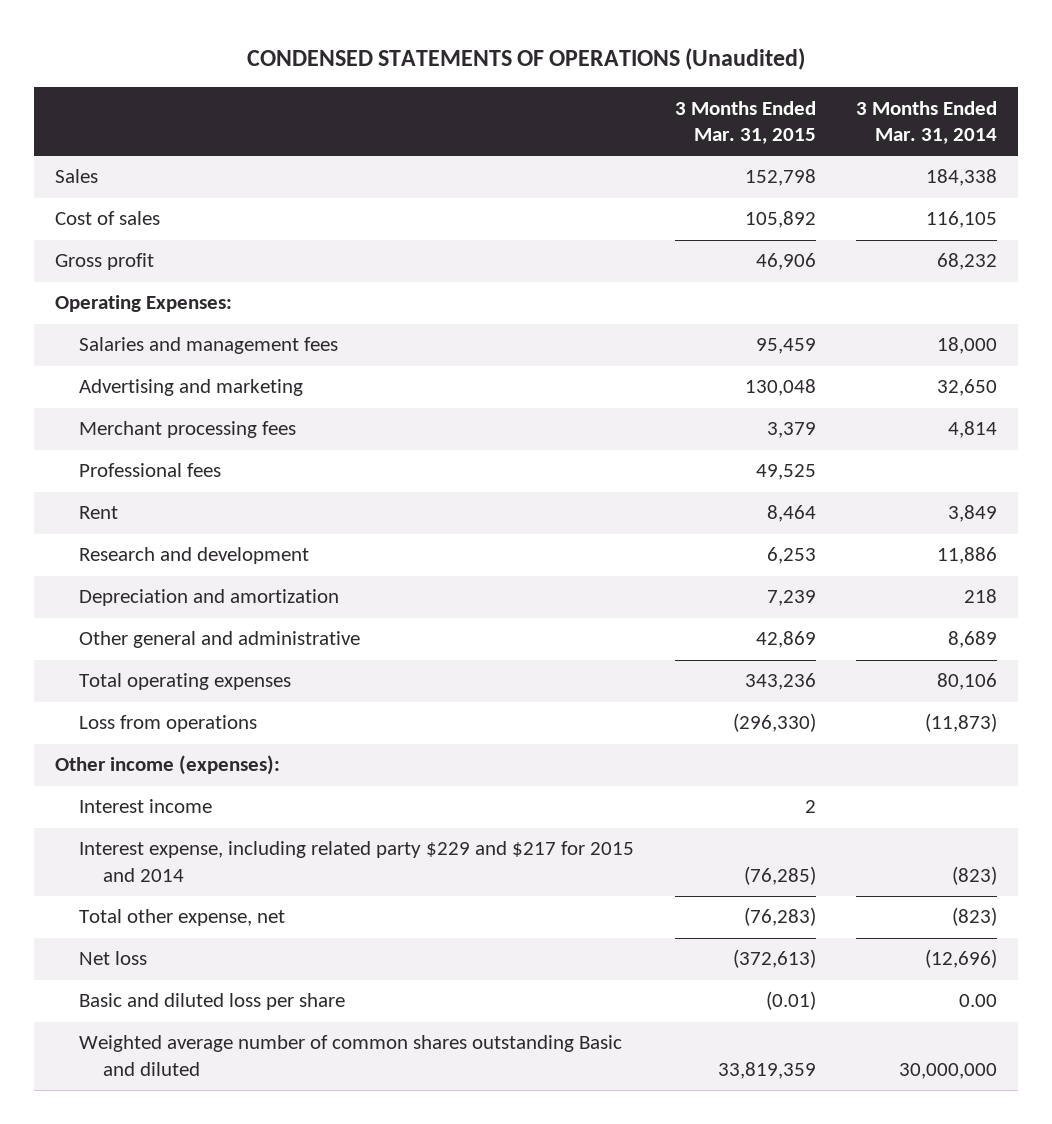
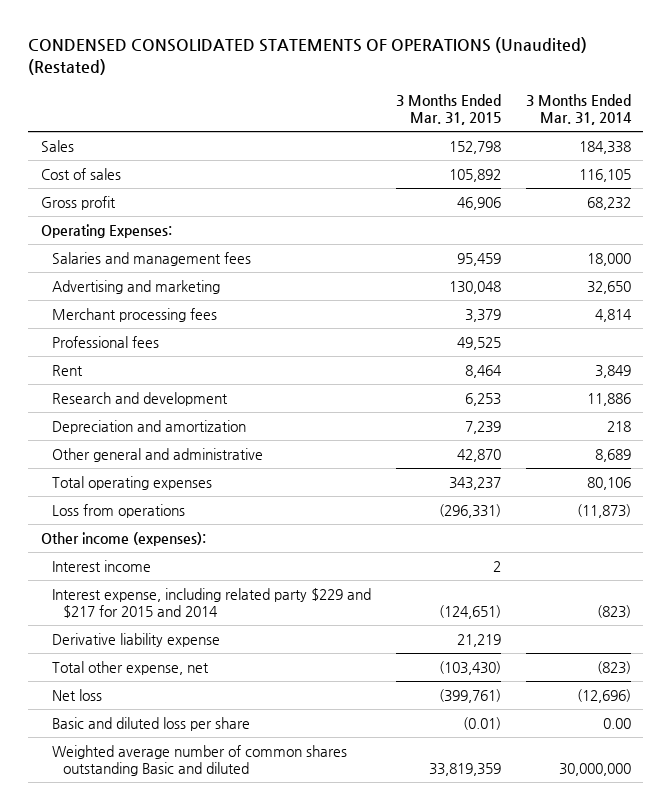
[247,48,806,71] CONDENSED STATEMENTS OF OPERATIONS (Unaudited) -> [28,37,588,75] CONDENSED CONSOLIDATED STATEMENTS OF OPERATIONS (Unaudited) (Restated)
[755,631,816,649] 42,869 -> [456,448,501,462] 42,870
[744,673,816,691] 343,236 -> [448,476,501,490] 343,237
[732,713,816,733] (296,330) -> [438,503,501,518] (296,331)
[743,866,816,886] (76,285) -> [438,605,501,620] (124,651)
none -> [51,632,220,647] Derivative liability expense
[743,907,816,927] (76,283) -> [438,660,501,675] (103,430)
[732,949,816,969] (372,613) -> [438,688,501,703] (399,761)

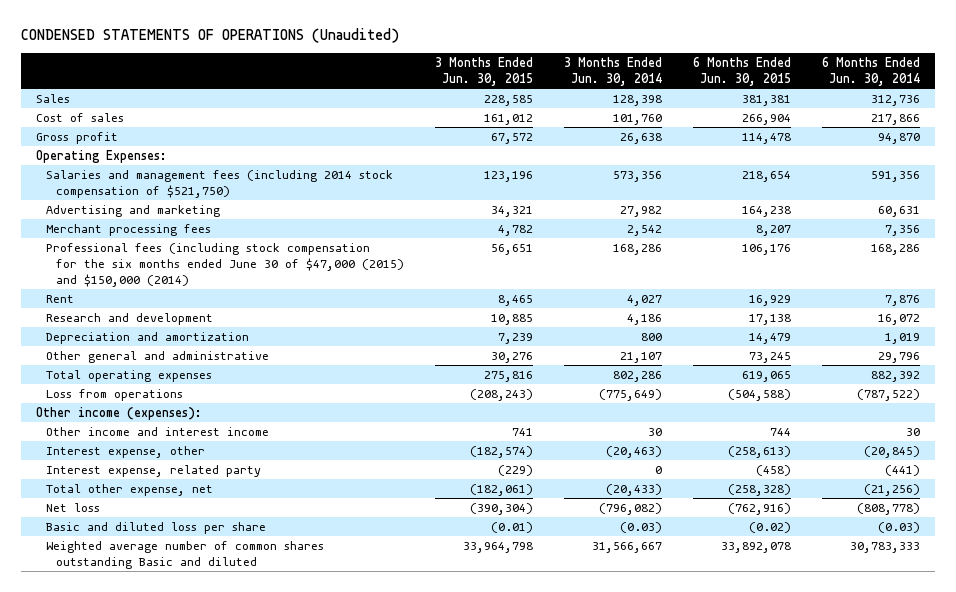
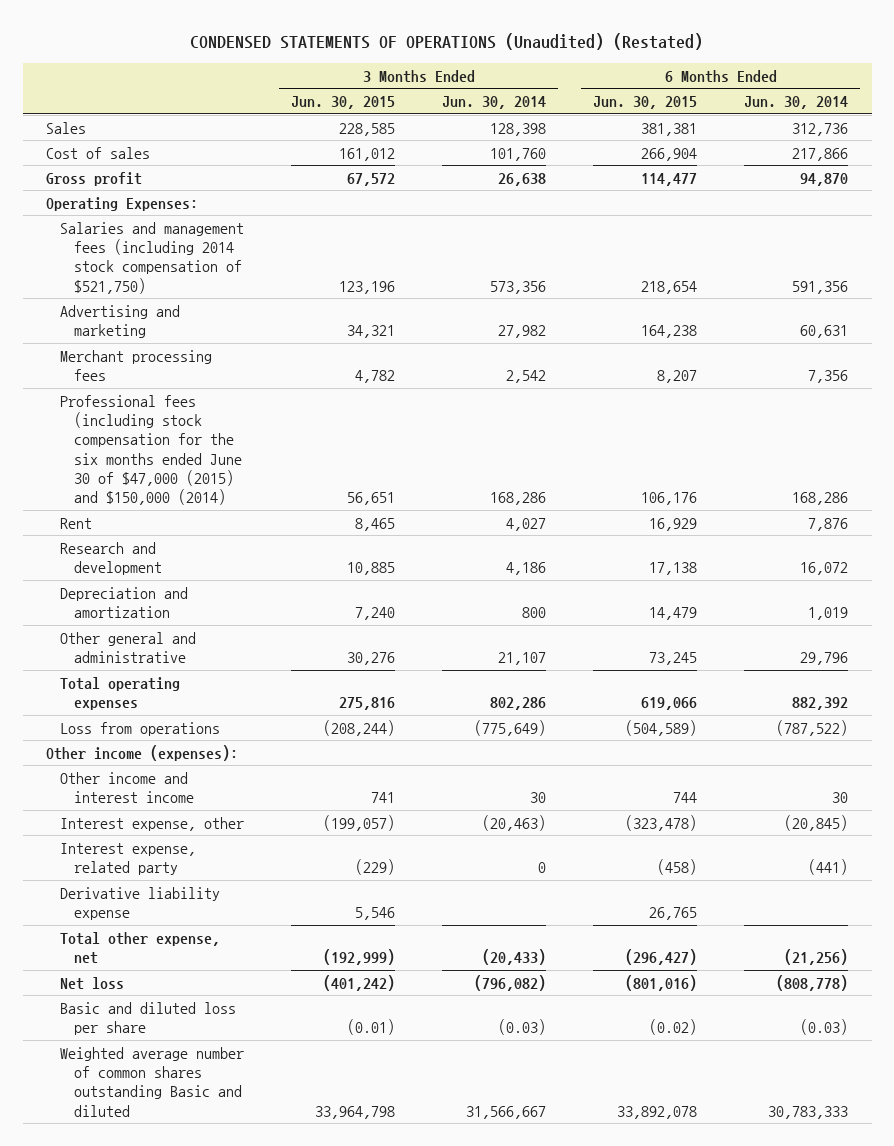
[20,28,399,44] CONDENSED STATEMENTS OF OPERATIONS (Unaudited) -> [190,33,704,51] CONDENSED STATEMENTS OF OPERATIONS (Unaudited) (Restated)
[741,132,791,144] 114,478 -> [641,172,698,186] 114,477
[497,332,533,344] 7,239 -> [354,607,395,621] 7,240
[741,370,791,382] 619,065 -> [641,697,698,711] 619,066
[469,388,533,401] (208,243) -> [322,719,395,736] (208,244)
[727,388,791,401] (504,588) -> [625,719,698,736] (504,589)
[469,445,533,458] (182,574) -> [322,814,395,831] (199,057)
[727,445,791,458] (258,613) -> [625,814,698,831] (323,478)
none -> [59,886,220,921] Derivative liability expense
[469,483,533,496] (182,061) -> [322,949,395,966] (192,999)
[727,483,791,496] (258,328) -> [625,949,698,966] (296,427)
[469,502,533,515] (390,304) -> [322,974,395,991] (401,242)
[727,502,791,515] (762,916) -> [625,974,698,991] (801,016)

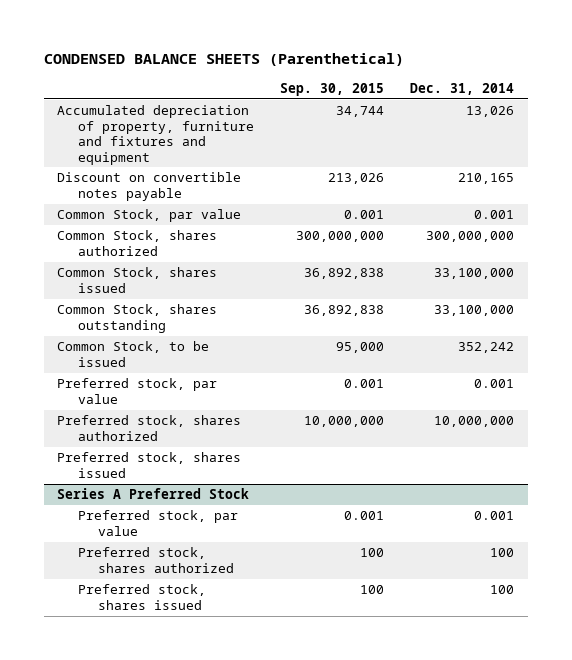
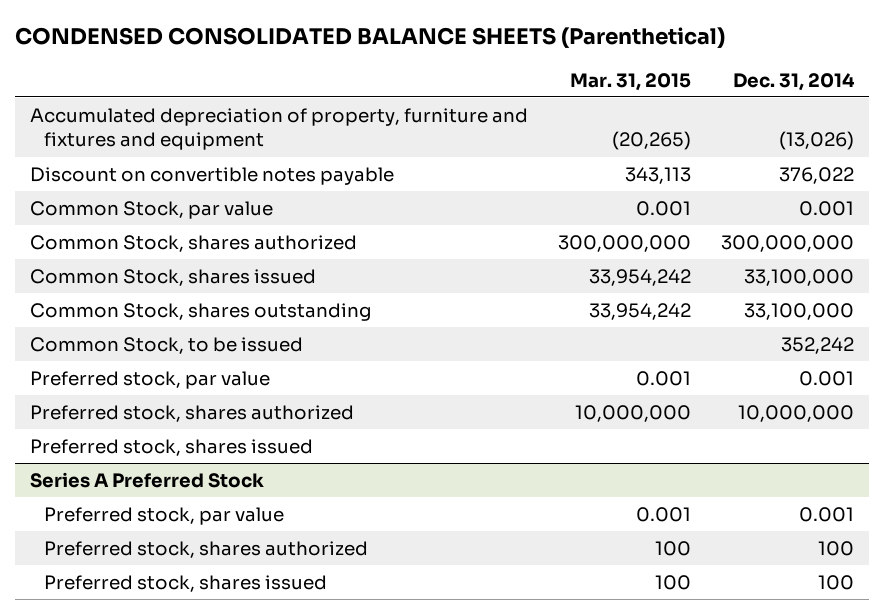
[44,53,405,67] CONDENSED BALANCE SHEETS (Parenthetical) -> [14,26,725,48] CONDENSED CONSOLIDATED BALANCE SHEETS (Parenthetical)
[280,82,385,96] Sep. 30, 2015 -> none
none -> [569,72,691,91] Mar. 31, 2015
[466,106,515,118] 13,026 -> [779,131,855,151] (13,026)
[458,173,515,185] 210,165 -> [779,166,855,184] 376,022

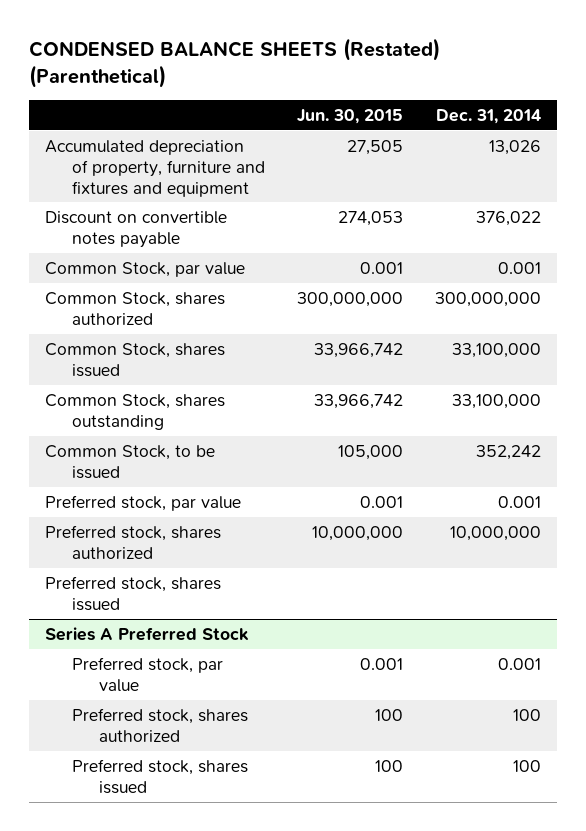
[14,26,725,48] CONDENSED CONSOLIDATED BALANCE SHEETS (Parenthetical) -> [28,37,440,88] CONDENSED BALANCE SHEETS (Restated) (Parenthetical)
[569,72,691,91] Mar. 31, 2015 -> none
none -> [296,108,403,124] Jun. 30, 2015
[779,131,855,151] (13,026) -> [488,139,541,155] 13,026

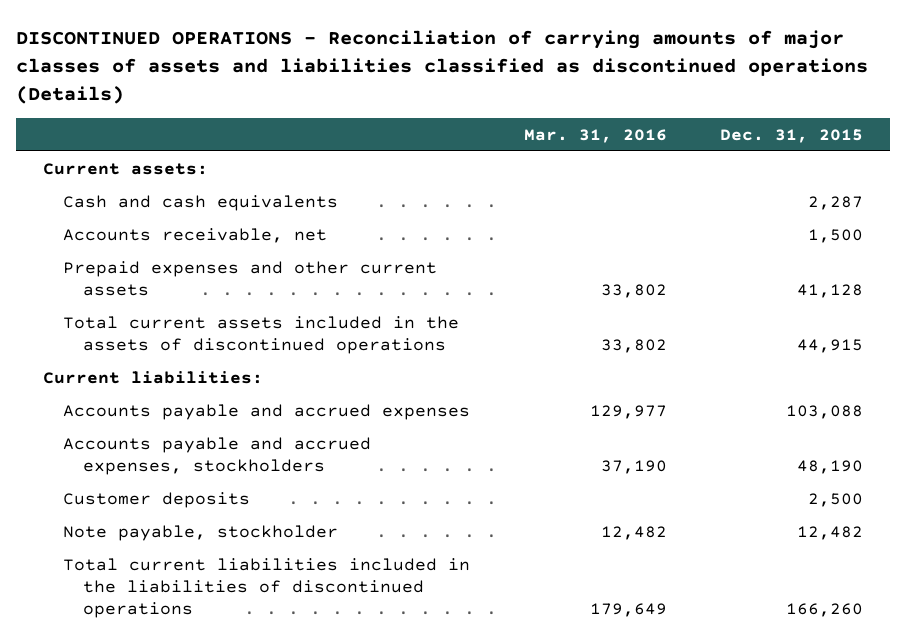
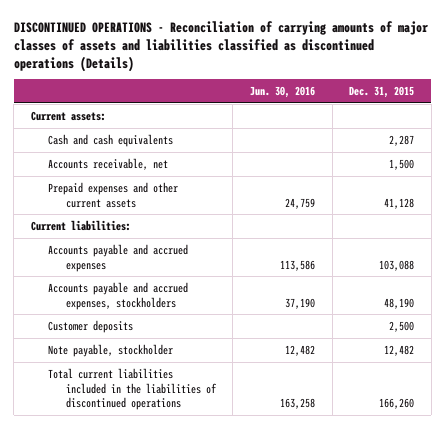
[523,128,667,143] Mar. 31, 2016 -> none
none -> [250,85,316,98] Jun. 30, 2016
[63,315,460,354] Total current assets included in the assets of discontinued operations -> none

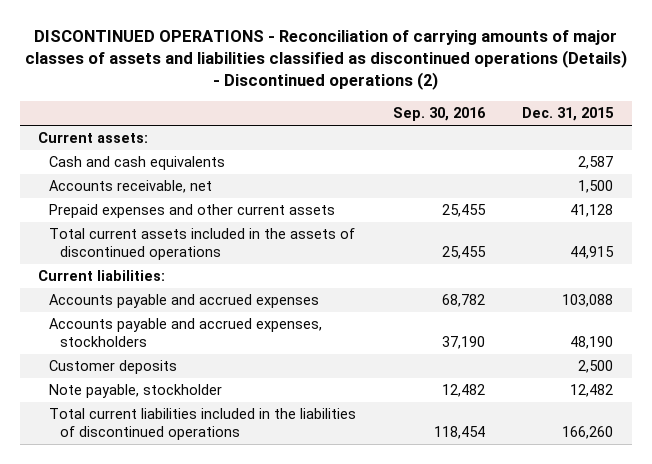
[13,20,428,72] DISCONTINUED OPERATIONS - Reconciliation of carrying amounts of major classes of assets and liabilities classified as discontinued operations (Details) -> [24,30,627,91] DISCONTINUED OPERATIONS - Reconciliation of carrying amounts of major classes of assets and liabilities classified as discontinued operations (Details) - Discontinued operations (2)
[250,85,316,98] Jun. 30, 2016 -> none
none -> [393,106,487,121] Sep. 30, 2016
[389,134,415,146] 2,287 -> [578,156,614,170] 2,587
none -> [49,228,356,260] Total current assets included in the assets of discontinued operations

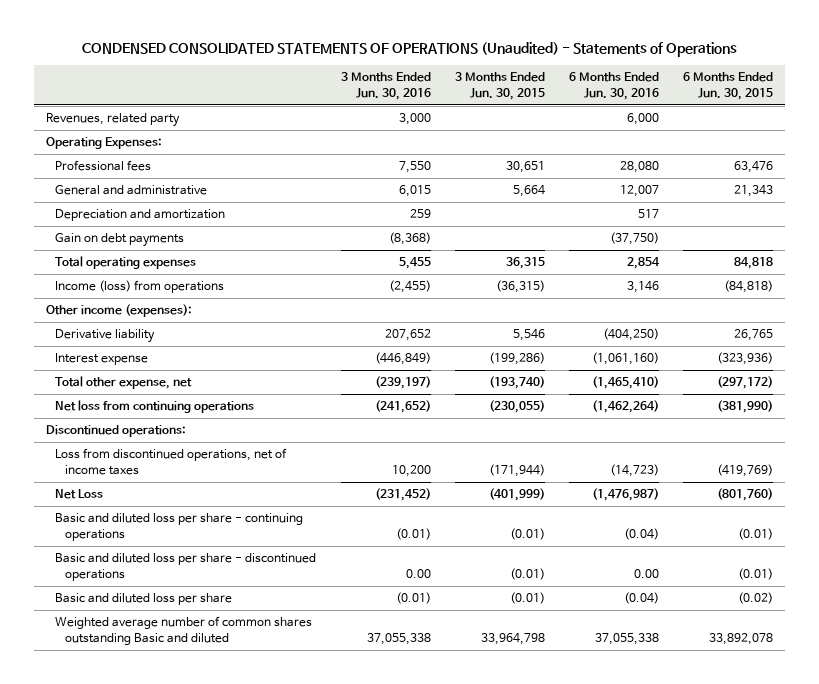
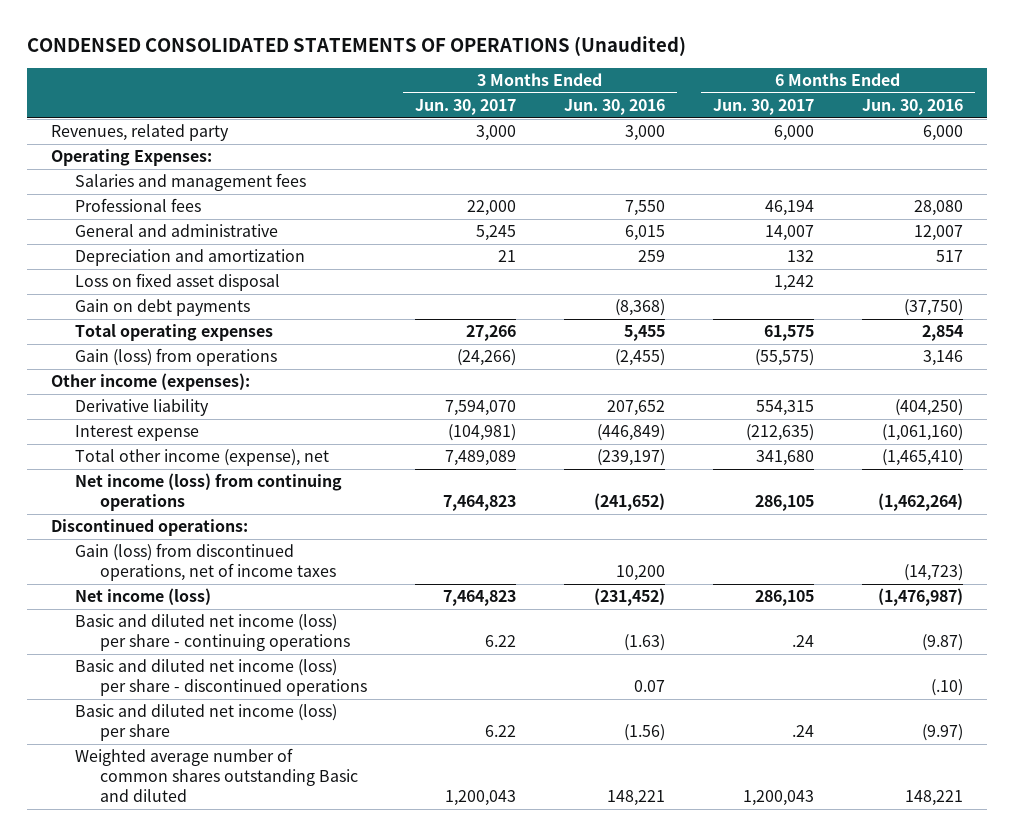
[82,41,738,57] CONDENSED CONSOLIDATED STATEMENTS OF OPERATIONS (Unaudited) - Statements of Operations -> [26,35,686,56] CONDENSED CONSOLIDATED STATEMENTS OF OPERATIONS (Unaudited)
[454,72,545,101] 3 Months Ended Jun. 30, 2015 -> none
[682,72,773,101] 6 Months Ended Jun. 30, 2015 -> none
none -> [414,99,516,116] Jun. 30, 2017
none -> [712,99,814,116] Jun. 30, 2017
none -> [75,173,307,192] Salaries and management fees
none -> [75,273,281,292] Loss on fixed asset disposal
[55,280,225,294] Income (loss) from operations -> [75,348,278,367] Gain (loss) from operations
[55,376,193,390] Total other expense, net -> [75,449,330,467] Total other income (expense), net
[55,400,255,414] Net loss from continuing operations -> [75,473,343,512] Net income (loss) from continuing operations
[55,448,288,476] Loss from discontinued operations, net of income taxes -> [75,543,336,582] Gain (loss) from discontinued operations, net of income taxes
[55,489,104,500] Net Loss -> [75,588,212,606] Net income (loss)
[55,513,304,542] Basic and diluted loss per share - continuing operations -> [75,614,350,652] Basic and diluted net income (loss) per share - continuing operations
[395,528,431,541] (0.01) -> [623,634,665,652] (1.63)
[623,528,659,541] (0.04) -> [921,634,963,652] (9.87)
[55,553,317,582] Basic and diluted loss per share - discontinued operations -> [75,659,367,697] Basic and diluted net income (loss) per share - discontinued operations
[405,569,431,579] 0.00 -> [633,680,665,693] 0.07
[633,569,659,579] 0.00 -> [930,679,963,697] (.10)
[55,593,233,606] Basic and diluted loss per share -> [75,704,338,742] Basic and diluted net income (loss) per share
[395,592,431,605] (0.01) -> [623,724,665,742] (1.56)
[623,592,659,605] (0.04) -> [921,724,963,742] (9.97)
[366,633,431,646] 37,055,338 -> [606,790,665,807] 148,221
[594,633,659,646] 37,055,338 -> [904,790,963,807] 148,221

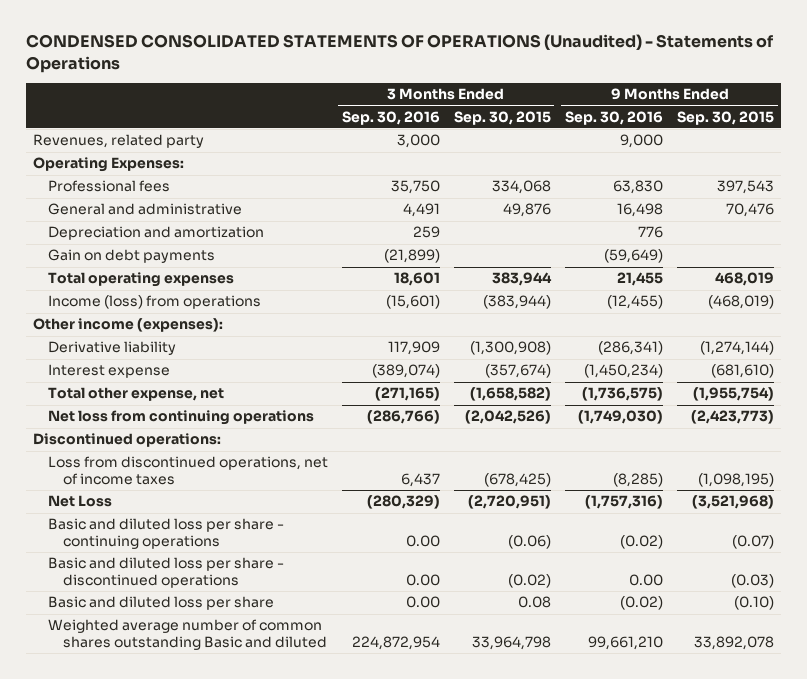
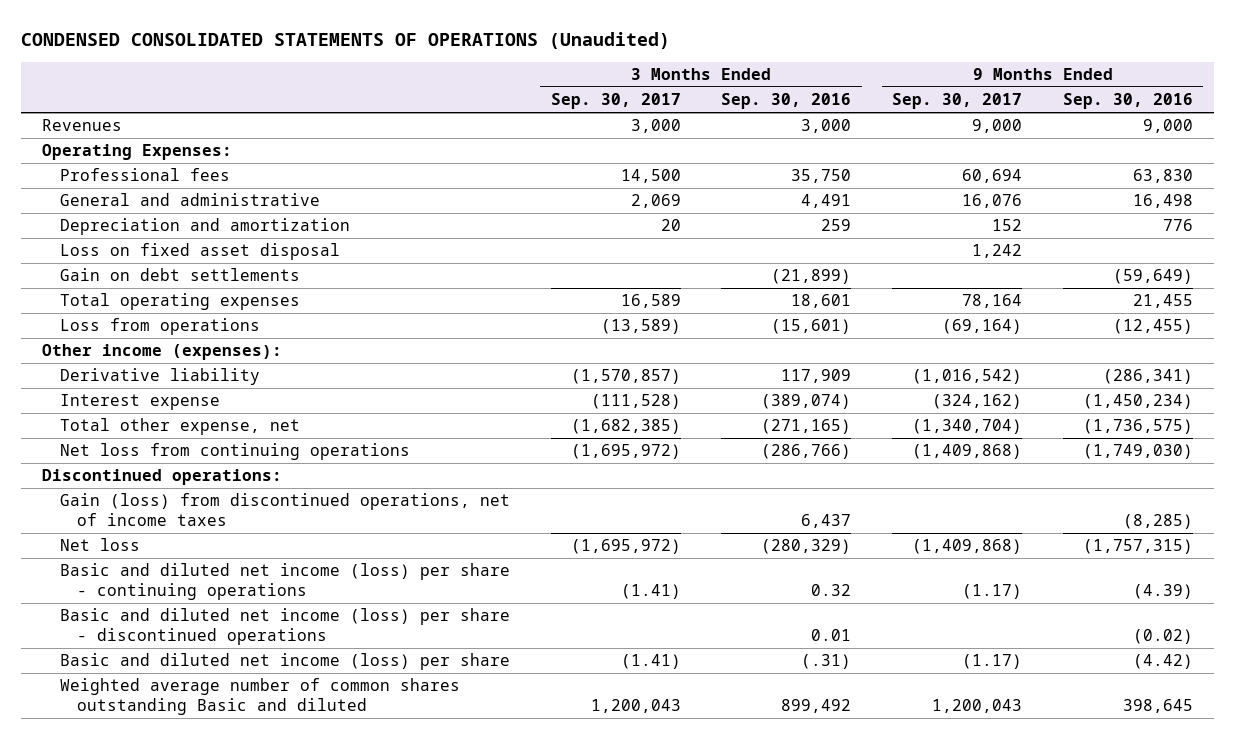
[25,34,774,73] CONDENSED CONSOLIDATED STATEMENTS OF OPERATIONS (Unaudited) - Statements of Operations -> [21,32,671,50] CONDENSED CONSOLIDATED STATEMENTS OF OPERATIONS (Unaudited)
[453,110,551,125] Sep. 30, 2015 -> none
[677,110,775,125] Sep. 30, 2015 -> none
none -> [550,93,681,110] Sep. 30, 2017
none -> [892,93,1023,110] Sep. 30, 2017
[32,134,204,149] Revenues, related party -> none
none -> [41,119,122,132] Revenues
none -> [59,243,340,261] Loss on fixed asset disposal
[47,249,215,264] Gain on debt payments -> [59,268,300,282] Gain on debt settlements
[47,295,261,310] Income (loss) from operations -> [59,318,260,336] Loss from operations
[47,456,328,485] Loss from discontinued operations, net of income taxes -> [59,493,510,526] Gain (loss) from discontinued operations, net of income taxes
[47,495,112,508] Net Loss -> [59,538,140,552] Net loss
[585,495,664,510] (1,757,316) -> [1083,539,1194,555] (1,757,315)
[47,518,284,549] Basic and diluted loss per share - continuing operations -> [59,563,510,600] Basic and diluted net income (loss) per share - continuing operations
[405,534,440,547] 0.00 -> [811,583,852,596] 0.32
[620,534,664,549] (0.02) -> [1133,583,1194,599] (4.39)
[47,557,284,588] Basic and diluted loss per share - discontinued operations -> [59,608,510,645] Basic and diluted net income (loss) per share - discontinued operations
[405,573,440,586] 0.00 -> [811,628,852,641] 0.01
[629,573,664,586] 0.00 -> [1133,628,1194,644] (0.02)
[47,596,274,611] Basic and diluted loss per share -> [59,653,510,671] Basic and diluted net income (loss) per share
[405,596,440,609] 0.00 -> [801,654,852,670] (.31)
[620,596,664,611] (0.02) -> [1133,654,1194,670] (4.42)
[351,635,440,650] 224,872,954 -> [781,698,852,713] 899,492
[588,635,664,650] 99,661,210 -> [1123,698,1194,713] 398,645

